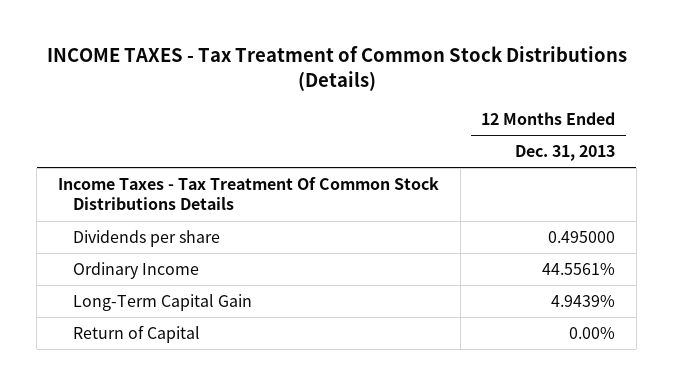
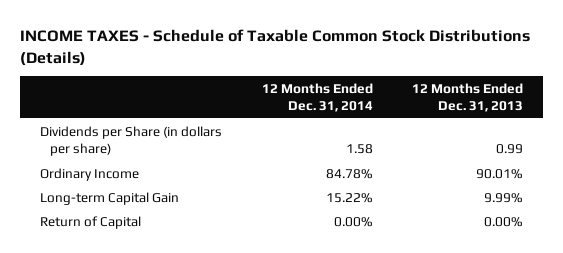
[46,45,627,91] INCOME TAXES - Tax Treatment of Common Stock Distributions (Details) -> [20,29,531,66] INCOME TAXES - Schedule of Taxable Common Stock Distributions (Details)
none -> [261,82,373,113] 12 Months Ended Dec. 31, 2014
[57,177,439,211] Income Taxes - Tax Treatment Of Common Stock Distributions Details -> none
[73,230,221,248] Dividends per share -> [39,125,222,157] Dividends per Share (in dollars per share)
[548,231,616,244] 0.495000 -> [496,144,524,155] 0.99
[542,263,616,276] 44.5561% -> [476,168,524,179] 90.01%
[73,294,253,312] Long-Term Capital Gain -> [39,191,179,205] Long-term Capital Gain
[551,295,616,308] 4.9439% -> [484,192,524,203] 9.99%

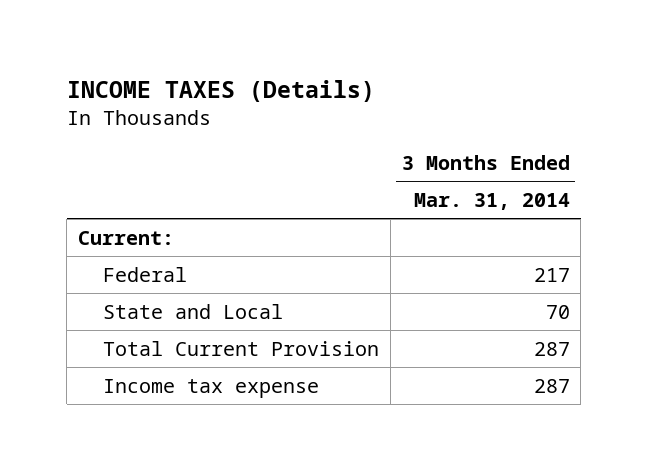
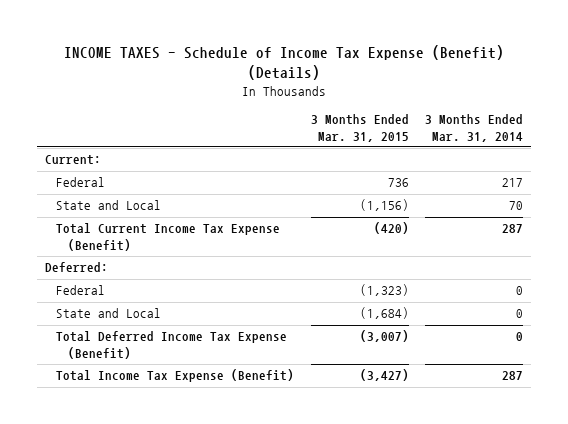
[66,79,375,102] INCOME TAXES (Details) -> [63,44,504,81] INCOME TAXES - Schedule of Income Tax Expense (Benefit) (Details)
none -> [310,114,409,142] 3 Months Ended Mar. 31, 2015
[103,340,380,356] Total Current Provision -> [56,223,281,251] Total Current Income Tax Expense (Benefit)
none -> [44,262,108,273] Deferred:
none -> [56,285,106,296] Federal
none -> [56,308,162,319] State and Local
none -> [56,331,288,359] Total Deferred Income Tax Expense (Benefit)
[103,378,320,398] Income tax expense -> [56,369,295,383] Total Income Tax Expense (Benefit)

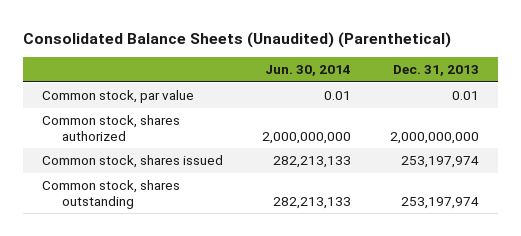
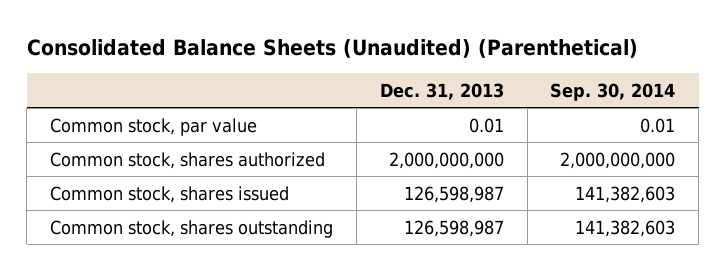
[265,65,352,77] Jun. 30, 2014 -> none
none -> [550,82,676,101] Sep. 30, 2014
[400,156,479,169] 253,197,974 -> [403,185,504,203] 126,598,987
[400,196,479,209] 253,197,974 -> [403,219,504,237] 126,598,987

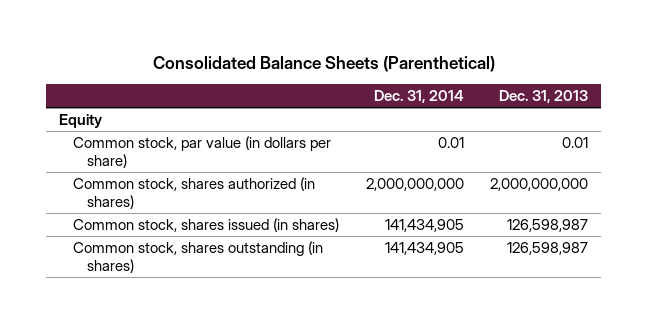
[26,38,638,58] Consolidated Balance Sheets (Unaudited) (Parenthetical) -> [152,56,495,73] Consolidated Balance Sheets (Parenthetical)
[550,82,676,101] Sep. 30, 2014 -> none
none -> [373,89,464,103] Dec. 31, 2014
none -> [59,114,103,129] Equity
[50,117,258,136] Common stock, par value -> [73,136,332,169] Common stock, par value (in dollars per share)
[50,151,326,169] Common stock, shares authorized -> [73,177,316,210] Common stock, shares authorized (in shares)
[50,185,290,203] Common stock, shares issued -> [73,218,340,233] Common stock, shares issued (in shares)
[50,219,334,238] Common stock, shares outstanding -> [73,241,324,274] Common stock, shares outstanding (in shares)

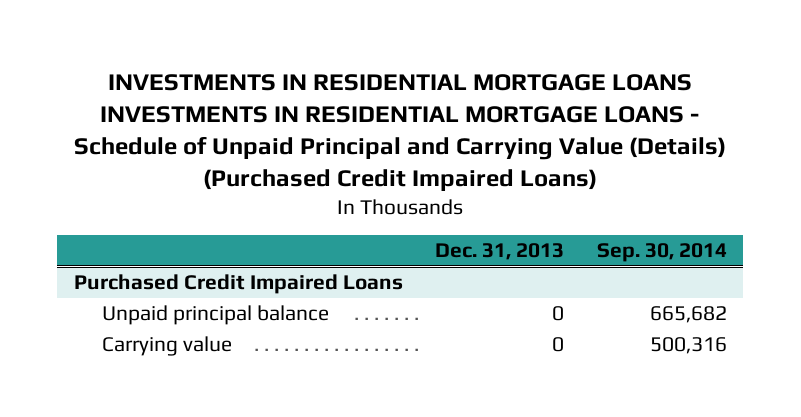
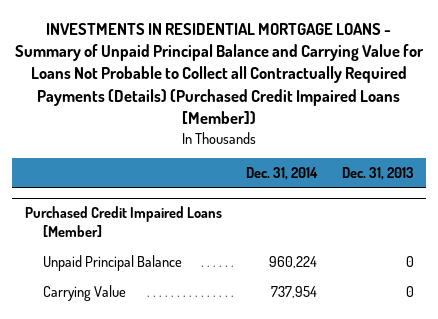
[74,73,727,192] INVESTMENTS IN RESIDENTIAL MORTGAGE LOANS INVESTMENTS IN RESIDENTIAL MORTGAGE LOANS - Schedule of Unpaid Principal and Carrying Value (Details) (Purchased Credit Impaired Loans) -> [15,22,425,125] INVESTMENTS IN RESIDENTIAL MORTGAGE LOANS - Summary of Unpaid Principal Balance and Carrying Value for Loans Not Probable to Collect all Contractually Required Payments (Details) (Purchased Credit Impaired Loans [Member])
[597,243,728,263] Sep. 30, 2014 -> none
none -> [246,167,319,181] Dec. 31, 2014
[73,274,403,295] Purchased Credit Impaired Loans -> [24,206,222,237] Purchased Credit Impaired Loans [Member]
[101,305,329,326] Unpaid principal balance -> [43,255,183,272] Unpaid Principal Balance
[101,336,232,357] Carrying value -> [43,285,127,302] Carrying Value

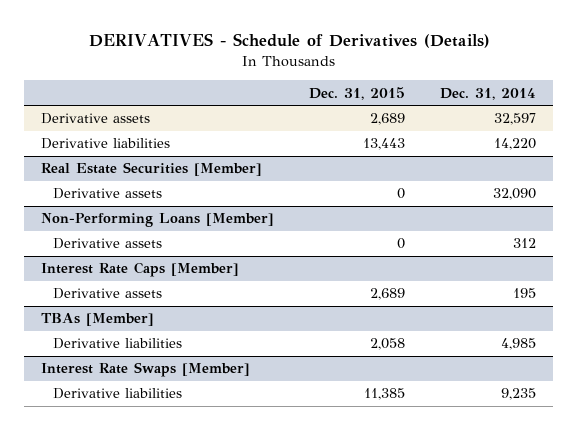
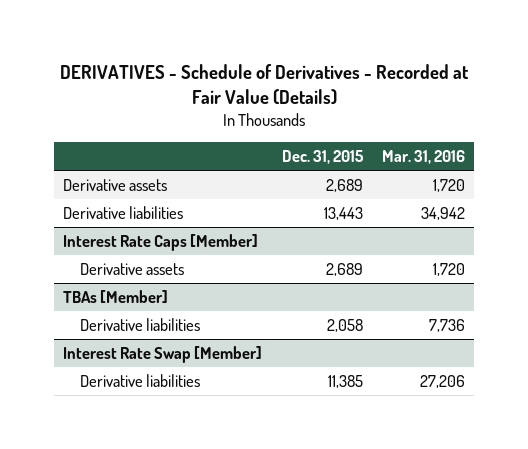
[88,33,490,49] DERIVATIVES - Schedule of Derivatives (Details) -> [60,63,470,106] DERIVATIVES - Schedule of Derivatives - Recorded at Fair Value (Details)
[439,87,536,100] Dec. 31, 2014 -> none
none -> [381,150,465,165] Mar. 31, 2016
[41,162,263,177] Real Estate Securities [Member] -> none
[53,188,163,200] Derivative assets -> none
[41,213,275,228] Non-Performing Loans [Member] -> none
[53,238,163,250] Derivative assets -> none
[41,362,251,378] Interest Rate Swaps [Member] -> [63,345,263,363] Interest Rate Swap [Member]

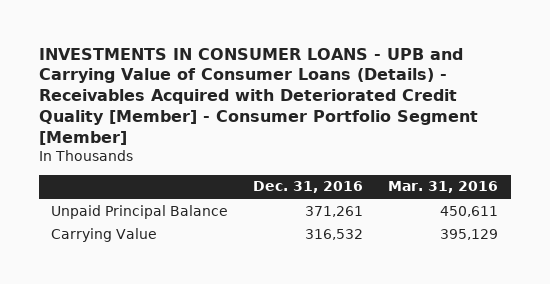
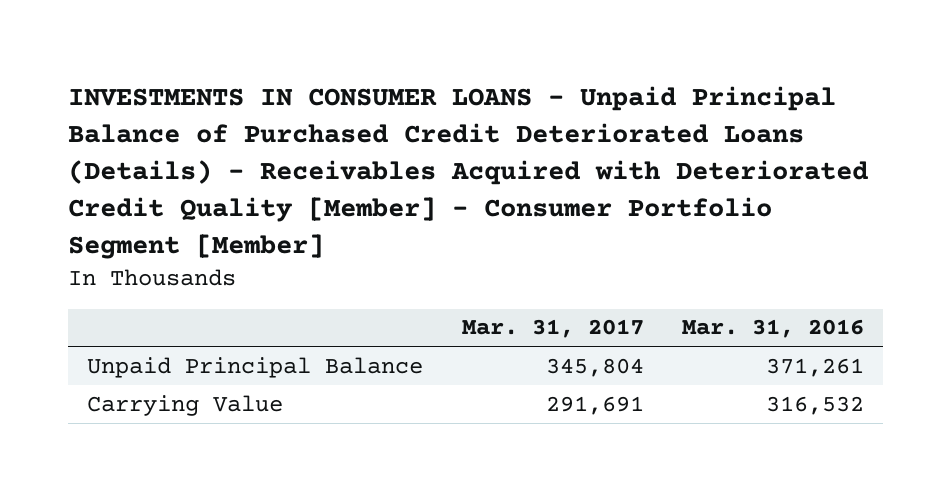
[38,47,478,146] INVESTMENTS IN CONSUMER LOANS - UPB and Carrying Value of Consumer Loans (Details) - Receivables Acquired with Deteriorated Credit Quality [Member] - Consumer Portfolio Segment [Member] -> [68,85,869,259] INVESTMENTS IN CONSUMER LOANS - Unpaid Principal Balance of Purchased Credit Deteriorated Loans (Details) - Receivables Acquired with Deteriorated Credit Quality [Member] - Consumer Portfolio Segment [Member]
[253,181,364,194] Dec. 31, 2016 -> none
none -> [461,319,644,339] Mar. 31, 2017
[440,205,499,217] 450,611 -> [766,357,865,377] 371,261
[440,228,499,240] 395,129 -> [766,395,865,415] 316,532

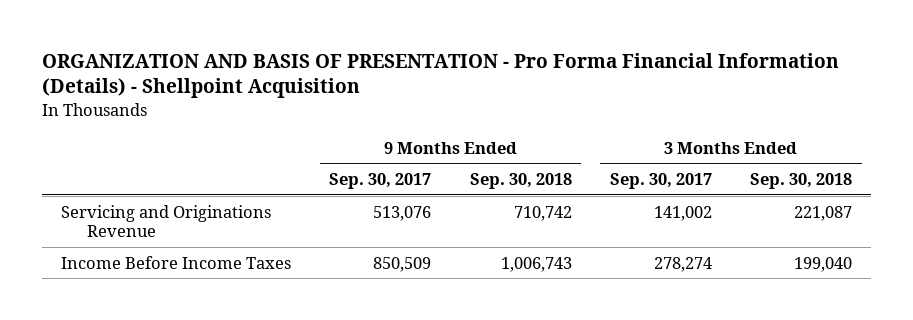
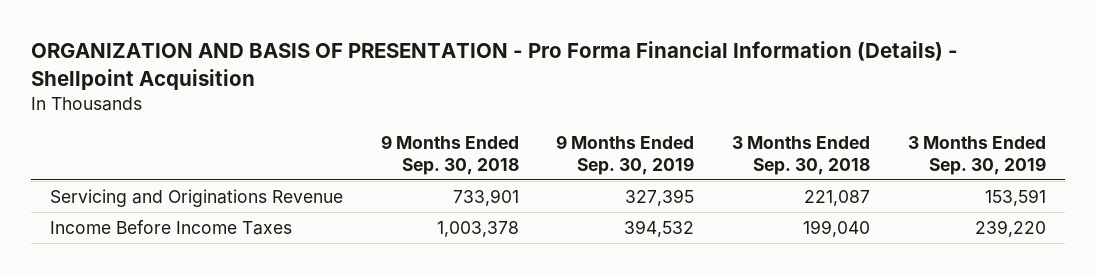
[329,173,432,190] Sep. 30, 2017 -> none
[609,173,712,190] Sep. 30, 2017 -> none
none -> [556,135,695,175] 9 Months Ended Sep. 30, 2019
none -> [907,136,1046,175] 3 Months Ended Sep. 30, 2019
[513,205,572,221] 710,742 -> [452,189,519,207] 733,901
[500,256,572,272] 1,006,743 -> [436,221,519,238] 1,003,378

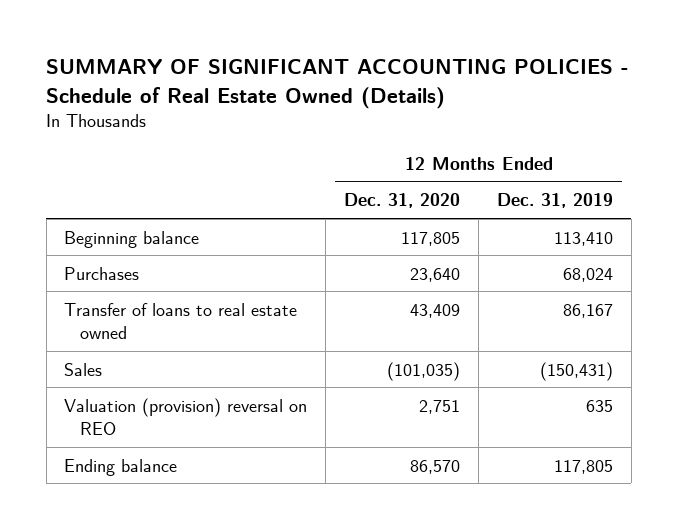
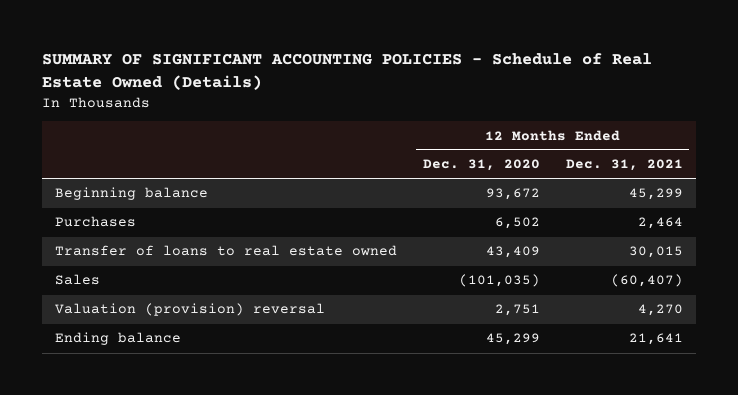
[496,193,613,209] Dec. 31, 2019 -> none
none -> [565,159,683,172] Dec. 31, 2021
[401,231,461,246] 117,805 -> [485,188,540,201] 93,672
[410,267,461,282] 23,640 -> [494,217,540,230] 6,502
[64,397,308,435] Valuation (provision) reversal on REO -> [54,303,325,317] Valuation (provision) reversal
[410,459,461,474] 86,570 -> [485,333,540,346] 45,299

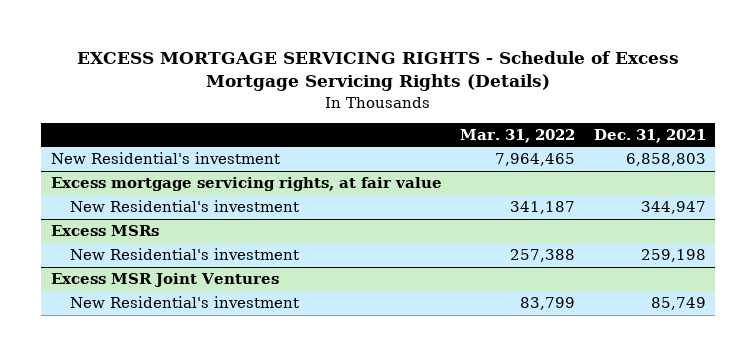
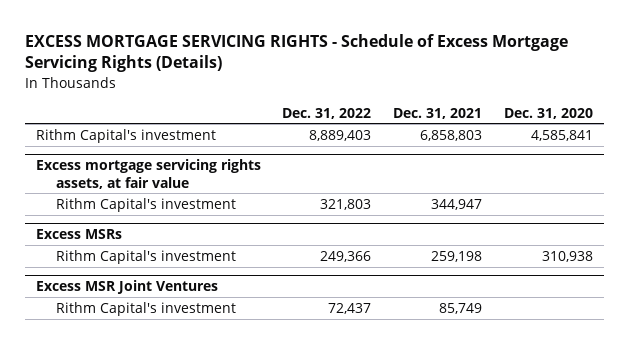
[460,128,576,143] Mar. 31, 2022 -> none
none -> [282,107,372,119] Dec. 31, 2022
none -> [503,107,593,119] Dec. 31, 2020
[50,152,280,165] New Residential's investment -> [35,128,216,143] Rithm Capital's investment
[50,177,442,192] Excess mortgage servicing rights, at fair value -> [35,159,261,189] Excess mortgage servicing rights assets, at fair value
[69,200,299,213] New Residential's investment -> [56,197,237,212] Rithm Capital's investment
[69,248,299,261] New Residential's investment -> [56,249,237,264] Rithm Capital's investment
[69,296,299,309] New Residential's investment -> [56,301,237,316] Rithm Capital's investment

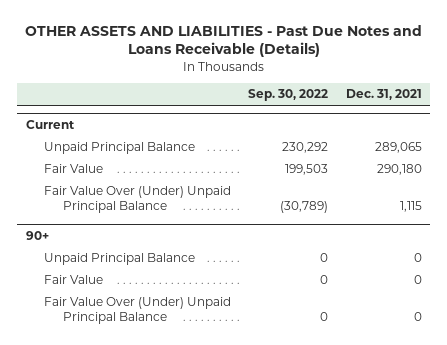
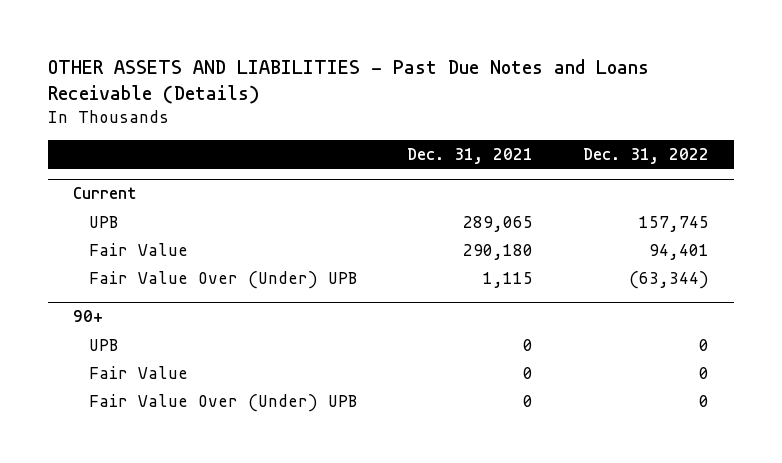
[248,89,329,102] Sep. 30, 2022 -> none
none -> [582,147,709,164] Dec. 31, 2022
[44,142,196,155] Unpaid Principal Balance -> [89,215,119,228] UPB
[44,186,232,213] Fair Value Over (Under) Unpaid Principal Balance -> [89,270,358,289] Fair Value Over (Under) UPB
[44,253,196,266] Unpaid Principal Balance -> [89,338,119,351] UPB
[44,297,232,324] Fair Value Over (Under) Unpaid Principal Balance -> [89,393,358,412] Fair Value Over (Under) UPB

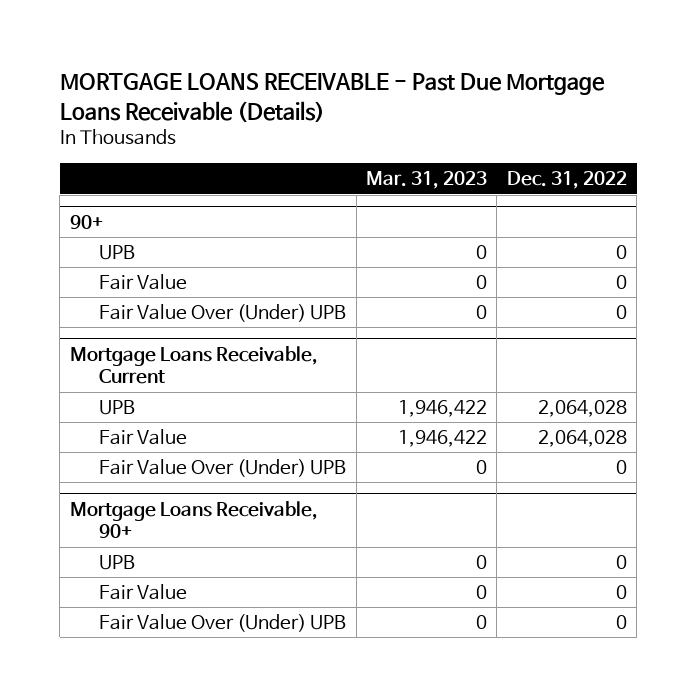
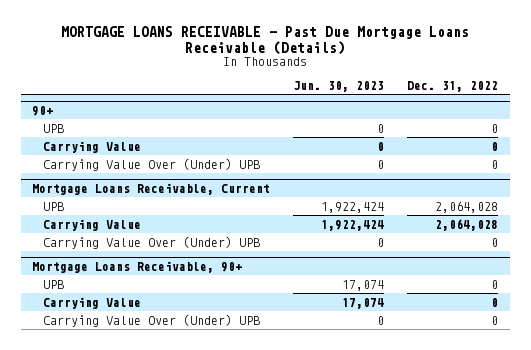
[366,171,488,190] Mar. 31, 2023 -> none
none -> [293,81,385,93] Jun. 30, 2023
[99,274,188,291] Fair Value -> [42,140,141,153] Carrying Value
[99,304,347,323] Fair Value Over (Under) UPB -> [42,157,260,171] Carrying Value Over (Under) UPB
[99,429,188,446] Fair Value -> [42,218,141,231] Carrying Value
[99,459,347,478] Fair Value Over (Under) UPB -> [42,235,260,249] Carrying Value Over (Under) UPB
[99,584,188,601] Fair Value -> [42,296,141,309] Carrying Value
[99,614,347,633] Fair Value Over (Under) UPB -> [42,313,260,327] Carrying Value Over (Under) UPB

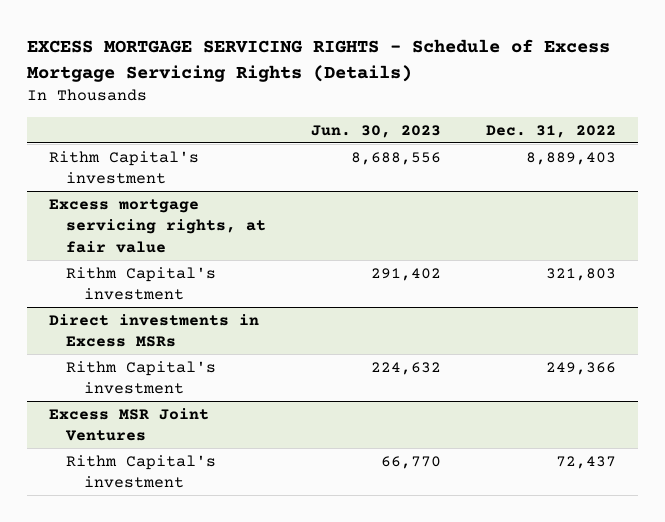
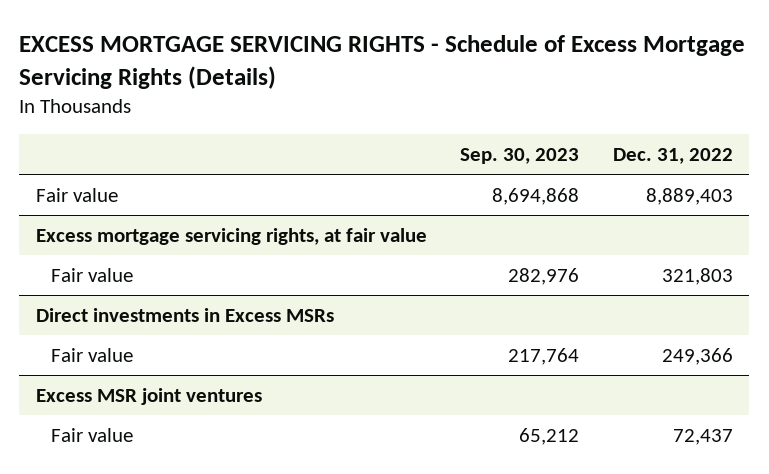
[311,124,442,138] Jun. 30, 2023 -> none
none -> [460,148,580,165] Sep. 30, 2023
[49,150,200,185] Rithm Capital's investment -> [35,187,118,202] Fair value
[66,266,217,301] Rithm Capital's investment -> [51,267,134,282] Fair value
[66,360,217,395] Rithm Capital's investment -> [51,347,134,362] Fair value
[49,407,210,442] Excess MSR Joint Ventures -> [35,387,262,405] Excess MSR joint ventures
[66,454,217,489] Rithm Capital's investment -> [51,427,134,442] Fair value

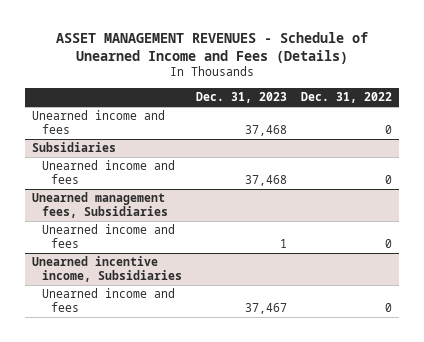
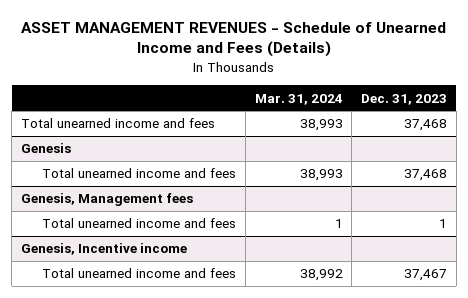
[301,92,393,104] Dec. 31, 2022 -> none
none -> [254,93,343,105] Mar. 31, 2024
[31,192,168,219] Unearned management fees, Subsidiaries -> none
[31,256,182,283] Unearned incentive income, Subsidiaries -> none
[31,110,165,135] Unearned income and fees -> [20,118,215,129] Total unearned income and fees
[31,142,116,153] Subsidiaries -> [20,143,71,154] Genesis
[41,160,175,185] Unearned income and fees -> [41,168,236,179] Total unearned income and fees
none -> [20,193,193,207] Genesis, Management fees
[41,224,175,249] Unearned income and fees -> [41,218,236,229] Total unearned income and fees
none -> [20,243,187,256] Genesis, Incentive income
[41,288,175,313] Unearned income and fees -> [41,268,236,279] Total unearned income and fees

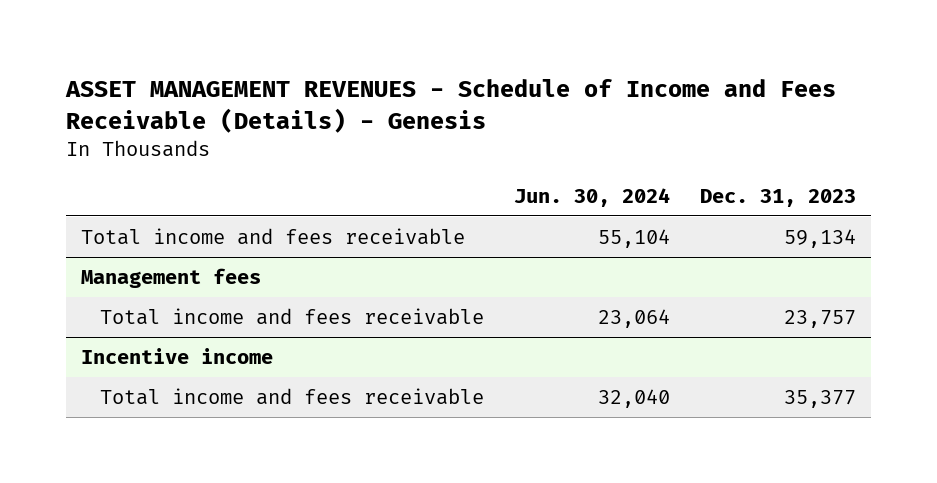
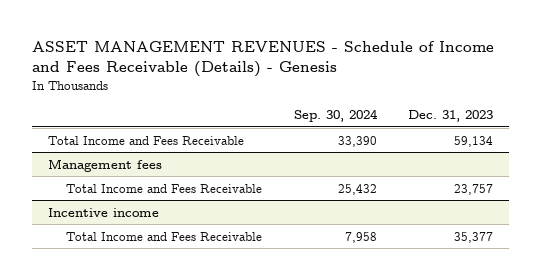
[514,187,671,207] Jun. 30, 2024 -> none
none -> [293,109,378,123] Sep. 30, 2024
[80,228,465,246] Total income and fees receivable -> [48,135,245,145] Total Income and Fees Receivable
[100,308,485,326] Total income and fees receivable -> [66,183,263,193] Total Income and Fees Receivable
[100,388,485,406] Total income and fees receivable -> [66,231,263,241] Total Income and Fees Receivable

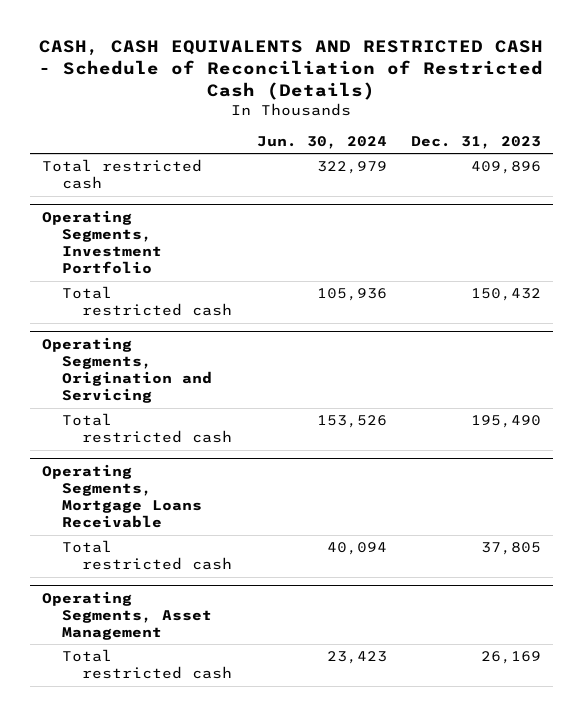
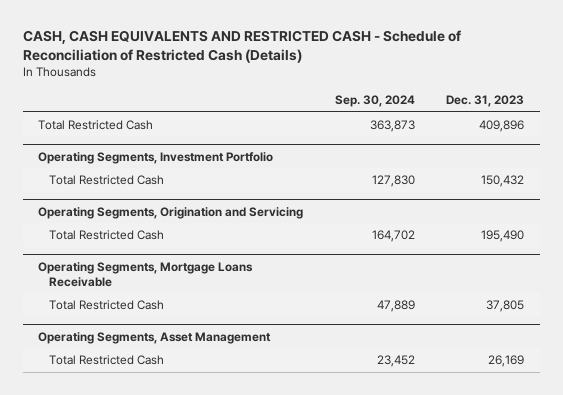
[256,136,387,150] Jun. 30, 2024 -> none
none -> [334,95,415,108] Sep. 30, 2024
[41,159,202,190] Total restricted cash -> [38,120,154,131] Total Restricted Cash
[62,286,233,317] Total restricted cash -> [48,175,164,186] Total Restricted Cash
[62,413,233,444] Total restricted cash -> [48,230,164,241] Total Restricted Cash
[62,540,233,571] Total restricted cash -> [48,300,164,311] Total Restricted Cash
[62,649,233,680] Total restricted cash -> [48,355,164,366] Total Restricted Cash

